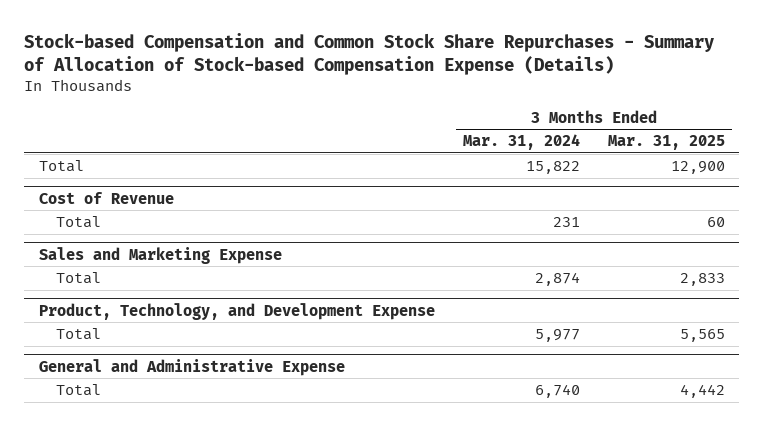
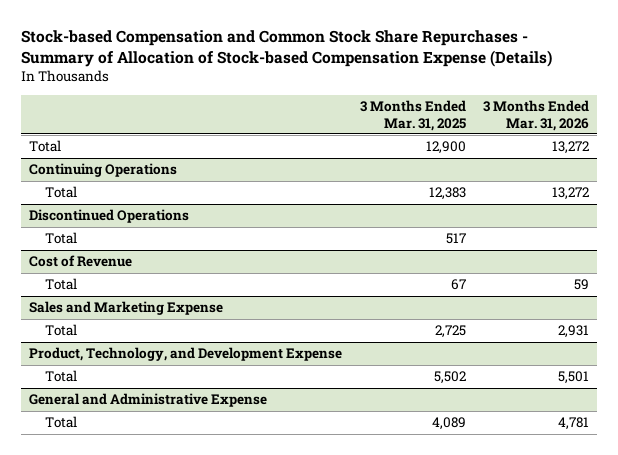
[462,134,580,151] Mar. 31, 2024 -> none
none -> [482,100,589,131] 3 Months Ended Mar. 31, 2026
none -> [29,163,178,178] Continuing Operations
none -> [45,186,78,199] Total
none -> [29,209,190,224] Discontinued Operations
none -> [45,232,78,245] Total
[707,217,726,228] 60 -> [450,279,466,291] 67
[680,273,726,287] 2,833 -> [434,325,466,339] 2,725
[680,329,726,343] 5,565 -> [433,371,466,385] 5,502
[680,384,726,399] 4,442 -> [431,417,466,431] 4,089

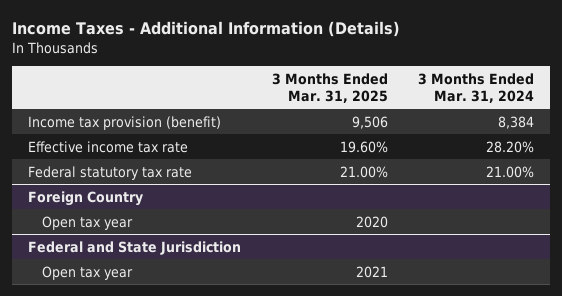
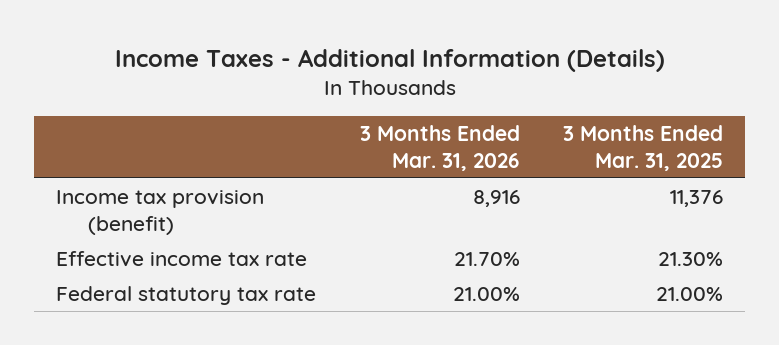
[418,73,535,103] 3 Months Ended Mar. 31, 2024 -> none
none -> [359,124,520,171] 3 Months Ended Mar. 31, 2026
[351,115,388,129] 9,506 -> [670,189,724,207] 11,376
[339,140,388,153] 19.60% -> [658,251,724,266] 21.30%
[27,190,143,206] Foreign Country -> none
[41,215,133,230] Open tax year -> none
[27,240,241,255] Federal and State Jurisdiction -> none
[41,265,133,280] Open tax year -> none

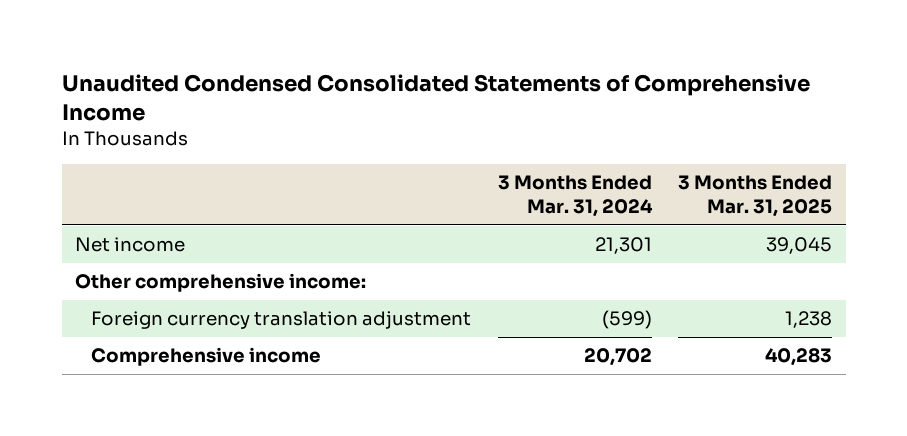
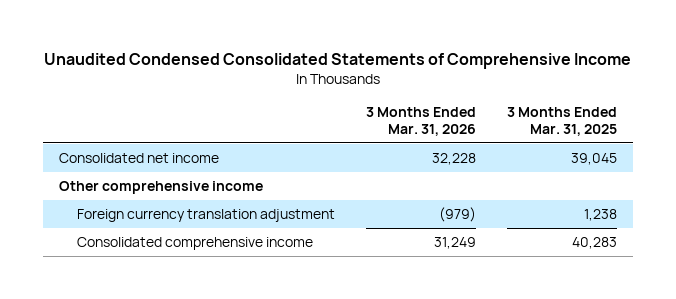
[497,175,653,218] 3 Months Ended Mar. 31, 2024 -> none
none -> [365,106,476,137] 3 Months Ended Mar. 31, 2026
[74,237,185,253] Net income -> [58,152,219,163] Consolidated net income
[74,273,366,293] Other comprehensive income: -> [58,180,263,194] Other comprehensive income
[91,347,322,367] Comprehensive income -> [76,236,313,250] Consolidated comprehensive income

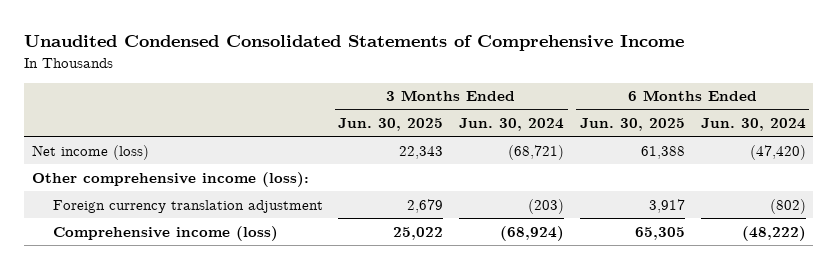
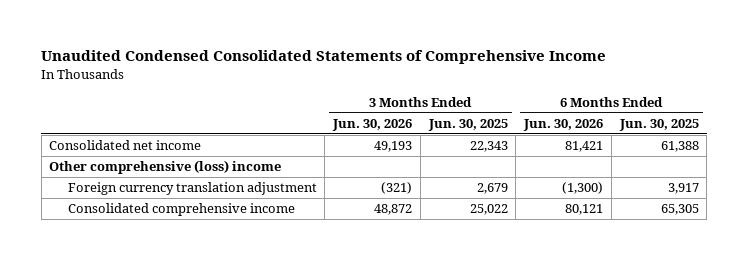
[459,118,565,132] Jun. 30, 2024 -> none
[700,118,806,132] Jun. 30, 2024 -> none
none -> [332,119,413,132] Jun. 30, 2026
none -> [523,119,604,132] Jun. 30, 2026
[31,144,149,160] Net income (loss) -> [49,140,202,151] Consolidated net income
[31,171,309,187] Other comprehensive income (loss): -> [49,160,282,175] Other comprehensive (loss) income
[52,225,278,241] Comprehensive income (loss) -> [67,203,295,217] Consolidated comprehensive income

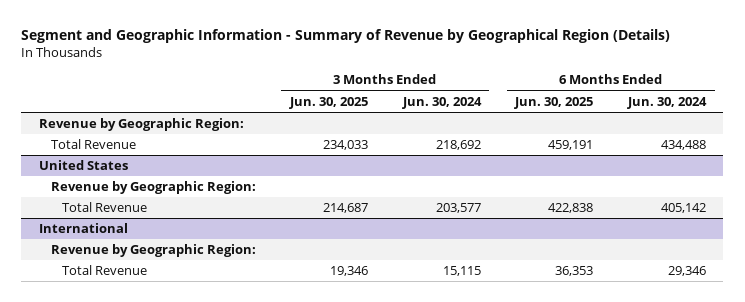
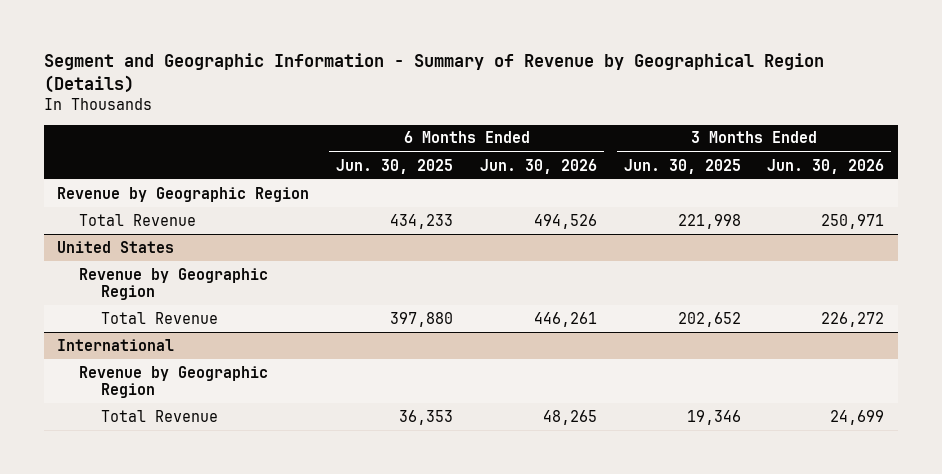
[401,96,482,109] Jun. 30, 2024 -> none
[626,96,707,109] Jun. 30, 2024 -> none
none -> [479,158,597,174] Jun. 30, 2026
none -> [767,158,885,174] Jun. 30, 2026
[38,118,244,132] Revenue by Geographic Region: -> [57,186,310,202] Revenue by Geographic Region
[323,140,369,151] 234,033 -> [677,213,741,229] 221,998
[548,140,594,151] 459,191 -> [390,213,454,229] 434,233
[50,181,256,195] Revenue by Geographic Region: -> [79,267,269,301] Revenue by Geographic Region
[323,203,369,214] 214,687 -> [677,311,741,327] 202,652
[548,203,594,214] 422,838 -> [390,311,454,327] 397,880
[50,244,256,258] Revenue by Geographic Region: -> [79,365,269,399] Revenue by Geographic Region

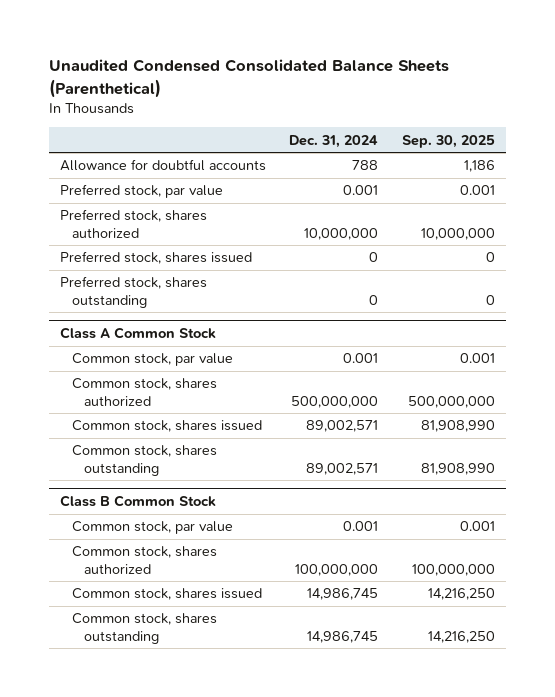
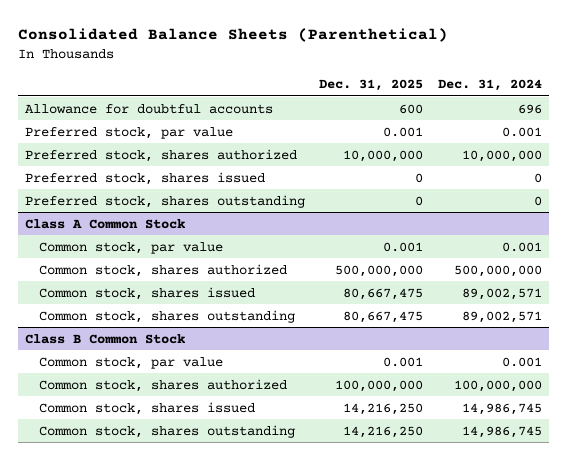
[48,59,449,98] Unaudited Condensed Consolidated Balance Sheets (Parenthetical) -> [17,28,448,43] Consolidated Balance Sheets (Parenthetical)
[401,134,495,148] Sep. 30, 2025 -> none
none -> [319,79,424,92] Dec. 31, 2025
[352,160,379,171] 788 -> [517,103,542,114] 696

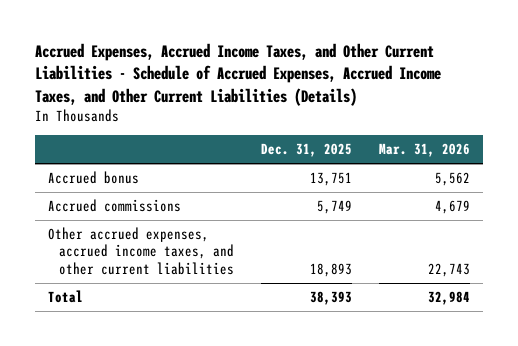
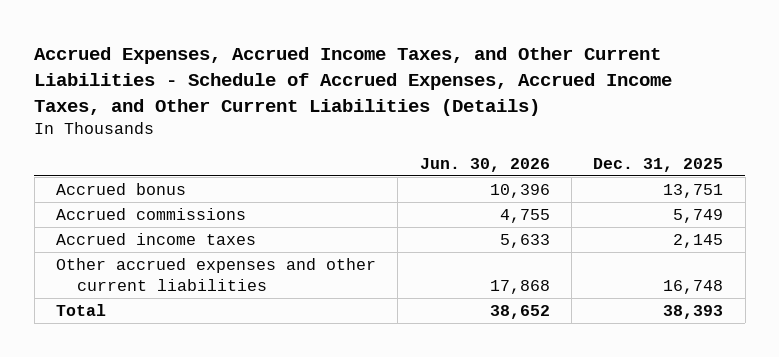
[378,143,470,158] Mar. 31, 2026 -> none
none -> [419,157,550,172] Jun. 30, 2026
none -> [55,233,256,246] Accrued income taxes
[48,226,234,275] Other accrued expenses, accrued income taxes, and other current liabilities -> [55,258,376,291] Other accrued expenses and other current liabilities
[309,262,352,277] 18,893 -> [663,279,724,294] 16,748

